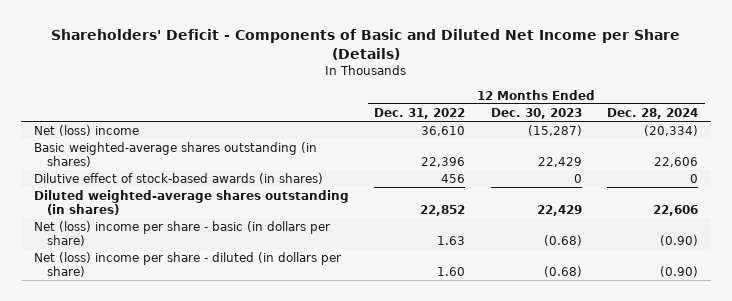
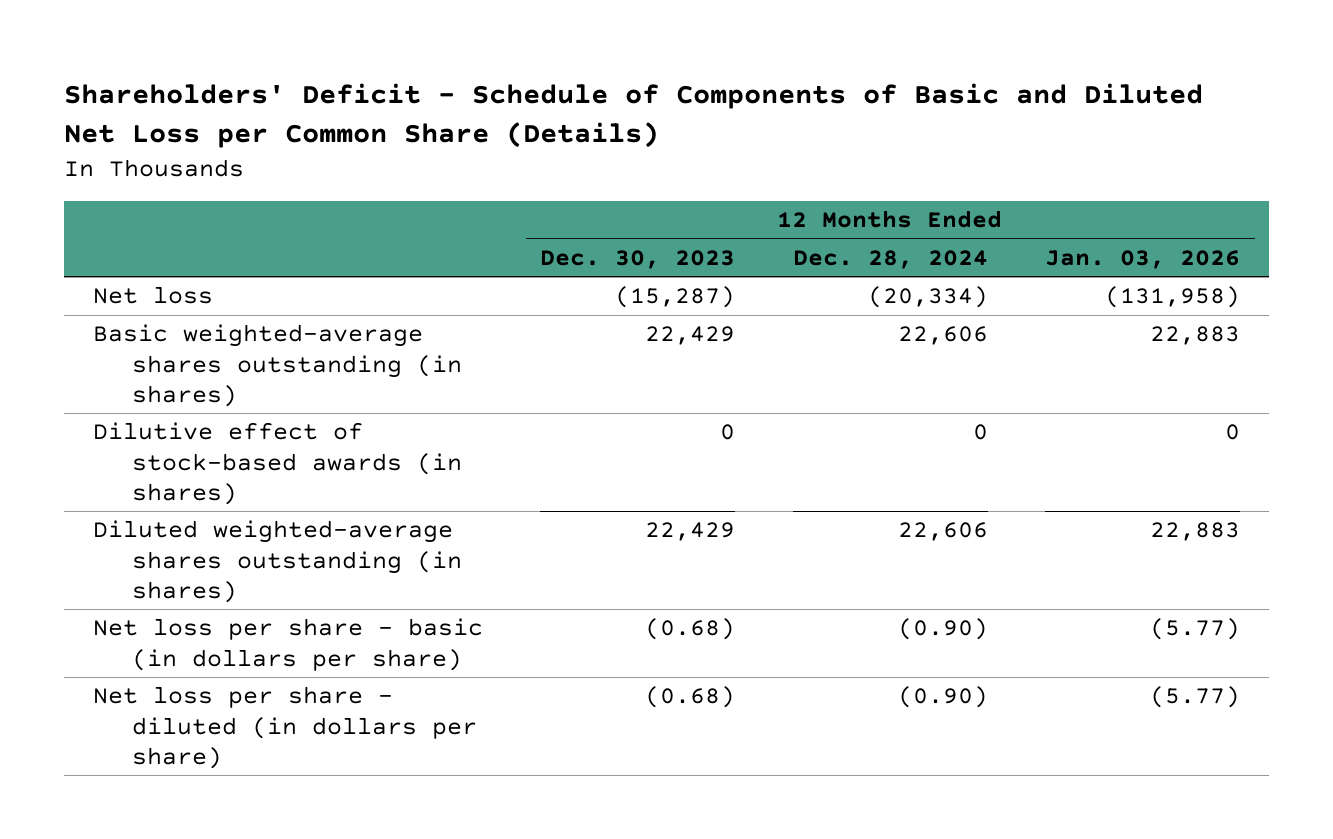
[51,28,681,60] Shareholders' Deficit - Components of Basic and Diluted Net Income per Share (Details) -> [63,82,1203,148] Shareholders' Deficit - Schedule of Components of Basic and Diluted Net Loss per Common Share (Details)
[374,107,466,119] Dec. 31, 2022 -> none
none -> [1045,250,1241,270] Jan. 03, 2026
[33,124,139,136] Net (loss) income -> [92,286,213,305] Net loss
[33,220,330,246] Net (loss) income per share - basic (in dollars per share) -> [92,618,483,671] Net loss per share - basic (in dollars per share)
[33,251,341,277] Net (loss) income per share - diluted (in dollars per share) -> [92,686,478,770] Net loss per share - diluted (in dollars per share)

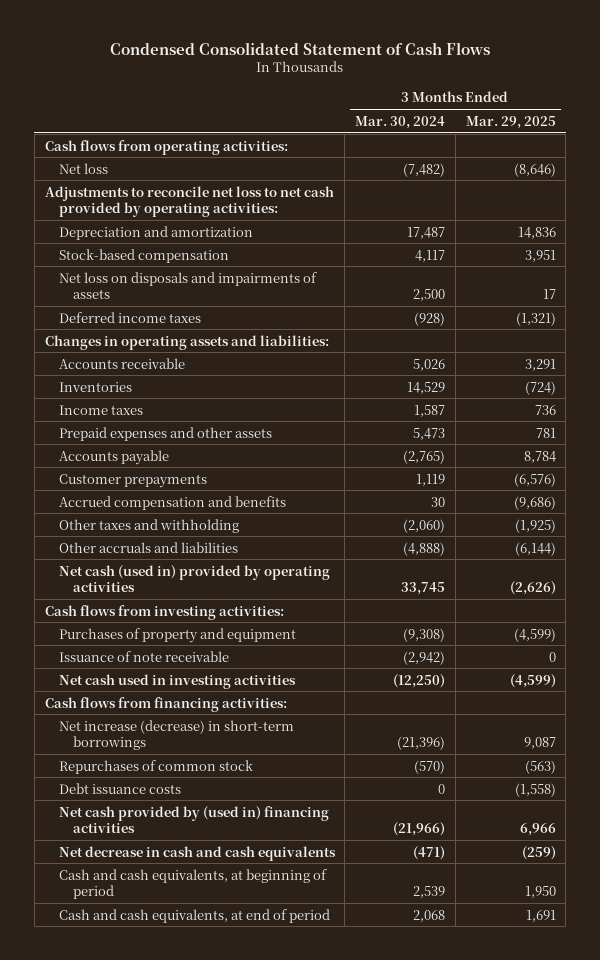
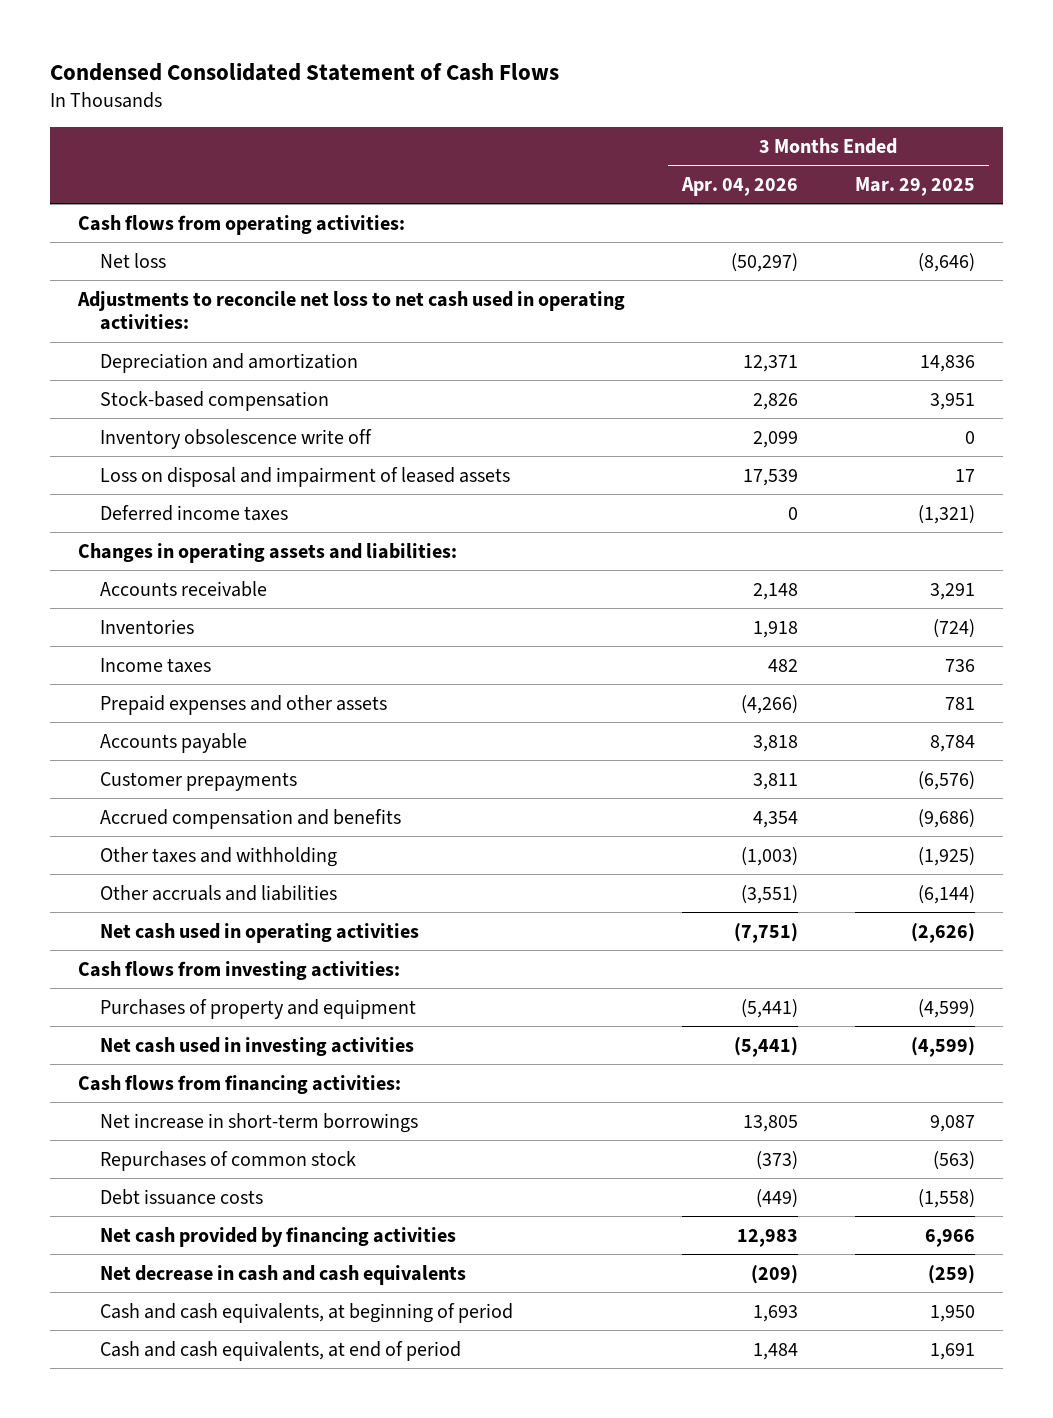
[355,115,446,129] Mar. 30, 2024 -> none
none -> [680,176,798,196] Apr. 04, 2026
[44,185,334,217] Adjustments to reconcile net loss to net cash provided by operating activities: -> [76,290,625,331] Adjustments to reconcile net loss to net cash used in operating activities:
none -> [99,428,372,449] Inventory obsolescence write off
[58,271,317,299] Net loss on disposals and impairments of assets -> [99,466,510,487] Loss on disposal and impairment of leased assets
[58,564,330,592] Net cash (used in) provided by operating activities -> [99,922,419,943] Net cash used in operating activities
[58,650,229,662] Issuance of note receivable -> none
[58,719,294,750] Net increase (decrease) in short-term borrowings -> [99,1112,418,1133] Net increase in short-term borrowings
[58,805,329,833] Net cash provided by (used in) financing activities -> [99,1226,456,1247] Net cash provided by financing activities

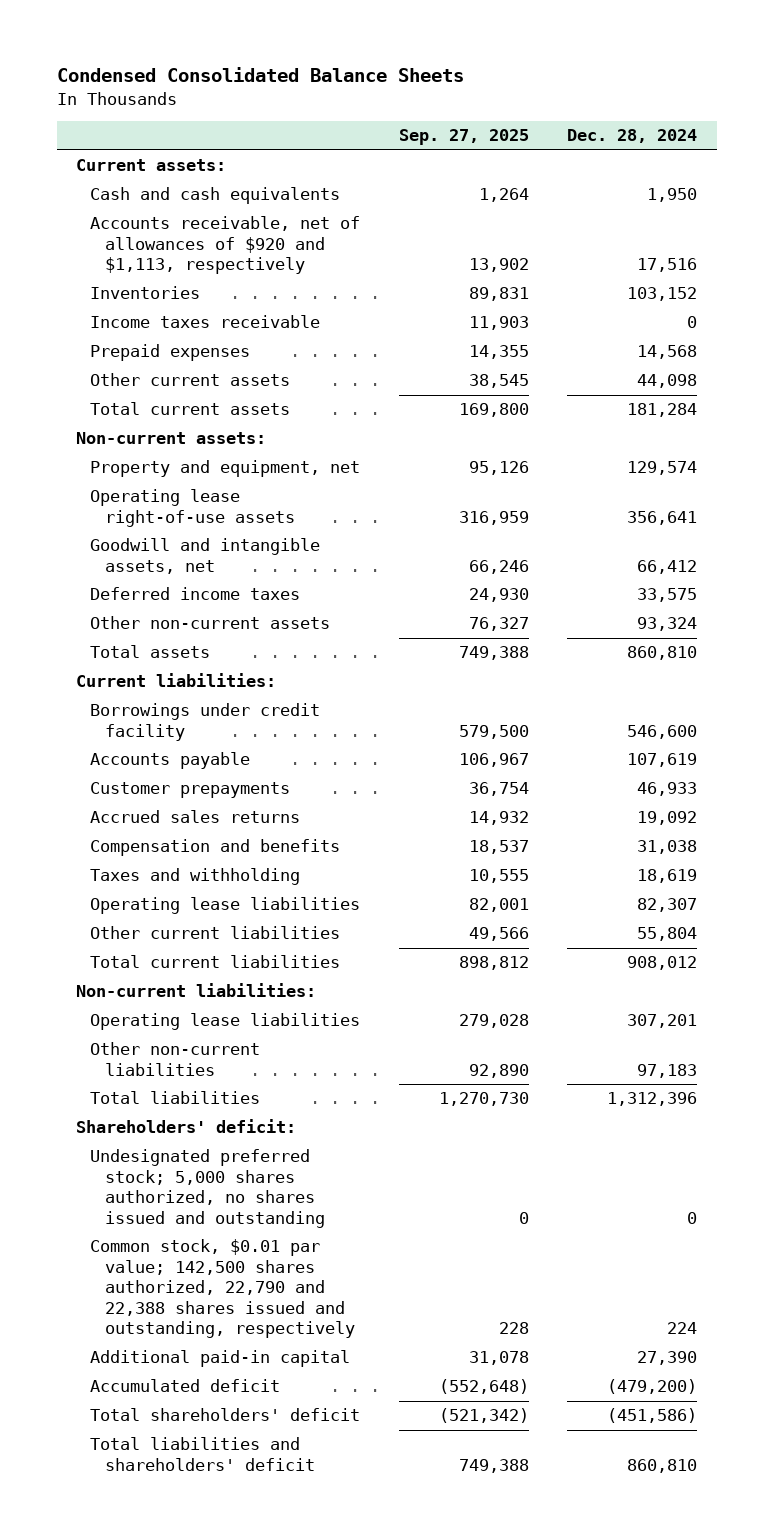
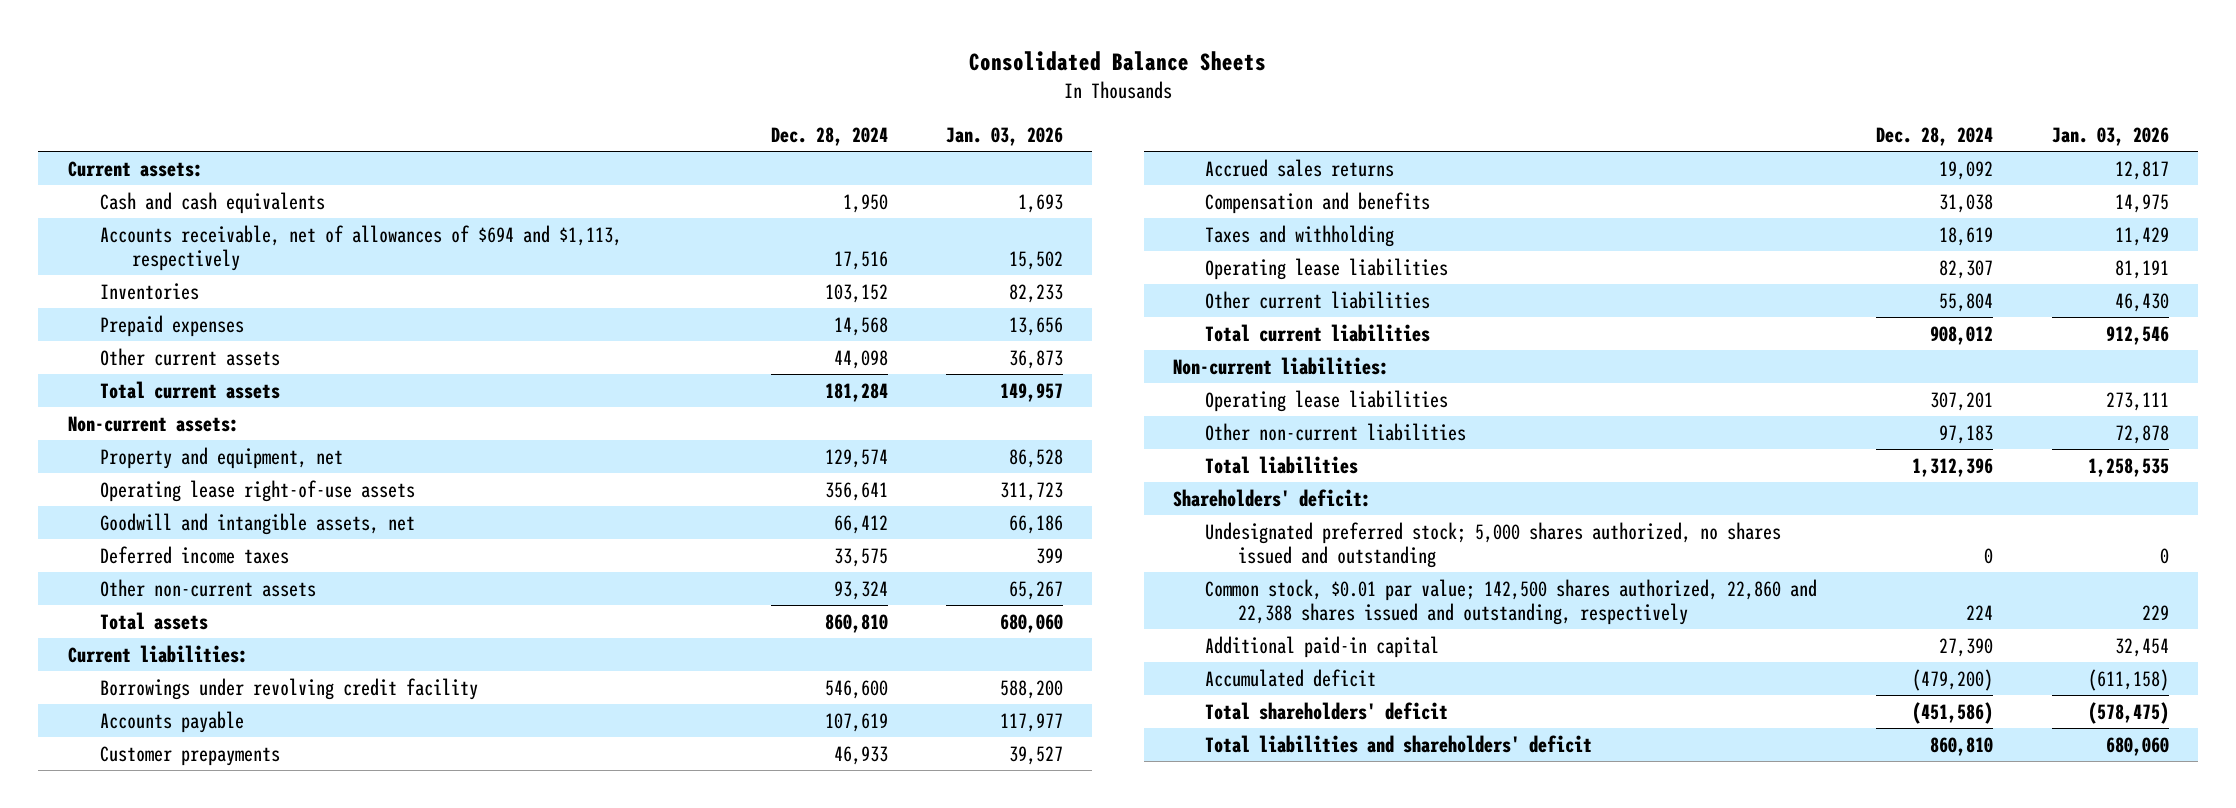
[56,67,464,83] Condensed Consolidated Balance Sheets -> [969,51,1267,72] Consolidated Balance Sheets
[398,129,529,146] Sep. 27, 2025 -> none
none -> [946,126,1064,146] Jan. 03, 2026
[90,216,361,275] Accounts receivable, net of allowances of $920 and $1,113, respectively -> [99,224,622,271] Accounts receivable, net of allowances of $694 and $1,113, respectively
[90,315,321,329] Income taxes receivable -> none
[90,703,321,741] Borrowings under credit facility -> [99,677,478,700] Borrowings under revolving credit facility
[90,1239,355,1339] Common stock, $0.01 par value; 142,500 shares authorized, 22,790 and 22,388 shares issued and outstanding, respectively -> [1205,578,1818,625] Common stock, $0.01 par value; 142,500 shares authorized, 22,860 and 22,388 shares issued and outstanding, respectively

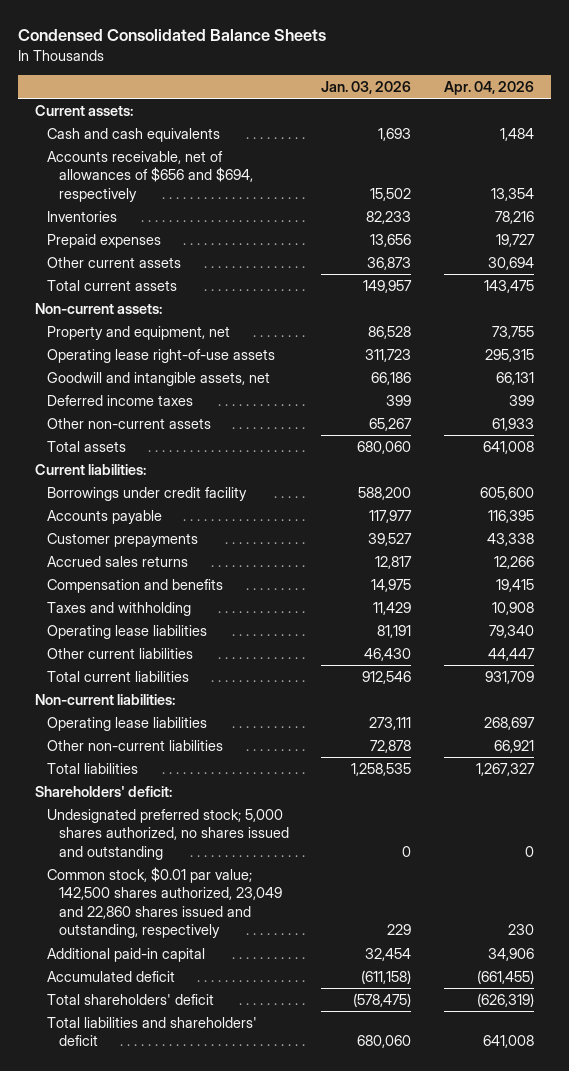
[969,51,1267,72] Consolidated Balance Sheets -> [18,28,327,41] Condensed Consolidated Balance Sheets
[770,126,888,146] Dec. 28, 2024 -> none
none -> [444,81,535,96] Apr. 04, 2026
[99,224,622,271] Accounts receivable, net of allowances of $694 and $1,113, respectively -> [46,150,253,202] Accounts receivable, net of allowances of $656 and $694, respectively
[99,677,478,700] Borrowings under revolving credit facility -> [46,486,247,501] Borrowings under credit facility
[1205,578,1818,625] Common stock, $0.01 par value; 142,500 shares authorized, 22,860 and 22,388 shares issued and outstanding, respectively -> [46,866,282,939] Common stock, $0.01 par value; 142,500 shares authorized, 23,049 and 22,860 shares issued and outstanding, respectively

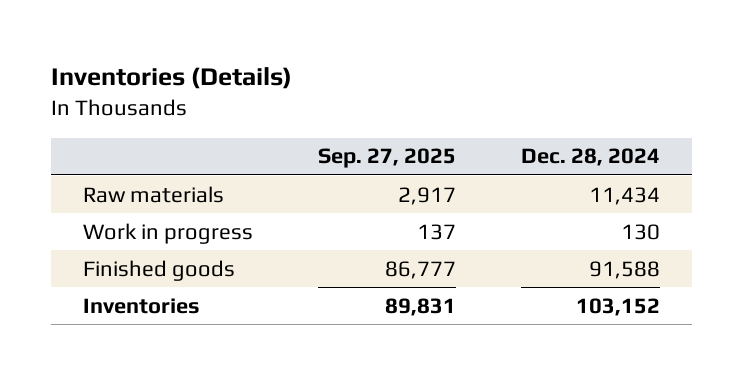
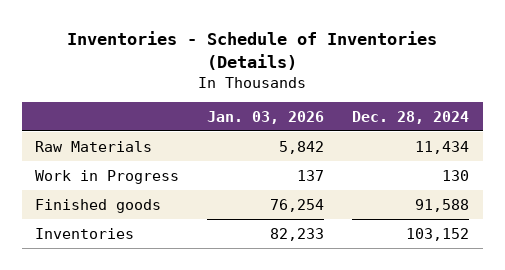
[50,67,292,90] Inventories (Details) -> [67,30,438,70] Inventories - Schedule of Inventories (Details)
[317,148,456,169] Sep. 27, 2025 -> none
none -> [207,111,325,125] Jan. 03, 2026
[83,185,225,203] Raw materials -> [35,140,153,152] Raw Materials
[83,222,254,244] Work in progress -> [35,169,180,184] Work in Progress

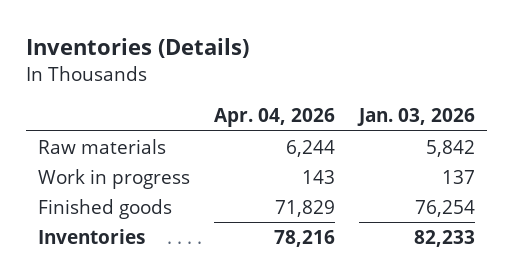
[67,30,438,70] Inventories - Schedule of Inventories (Details) -> [25,38,249,59] Inventories (Details)
[352,111,470,125] Dec. 28, 2024 -> none
none -> [213,108,335,128] Apr. 04, 2026
[35,140,153,152] Raw Materials -> [37,138,166,154] Raw materials
[35,169,180,184] Work in Progress -> [37,168,190,189] Work in progress

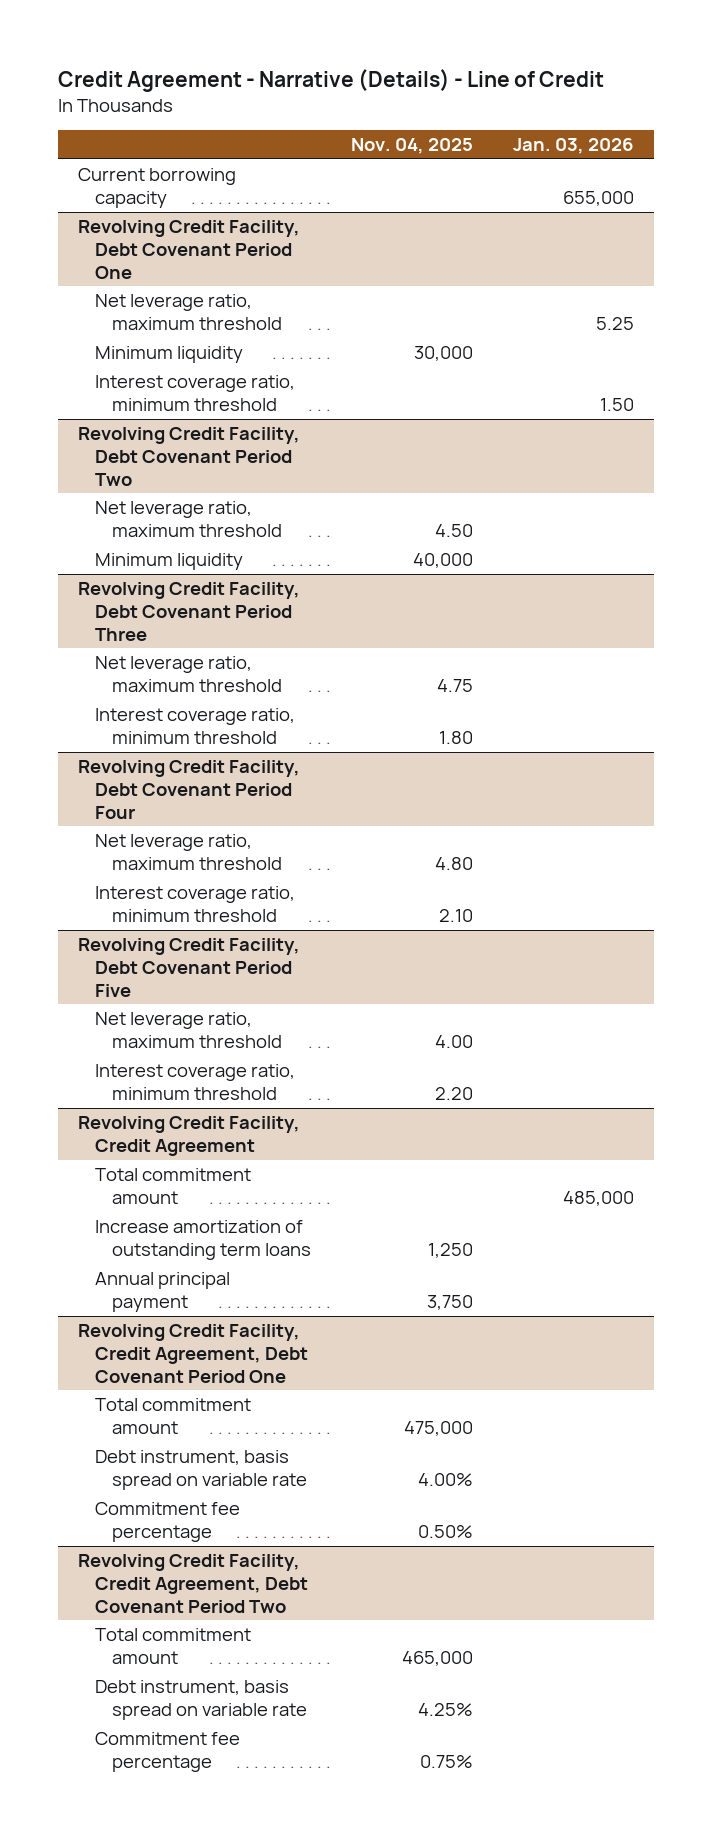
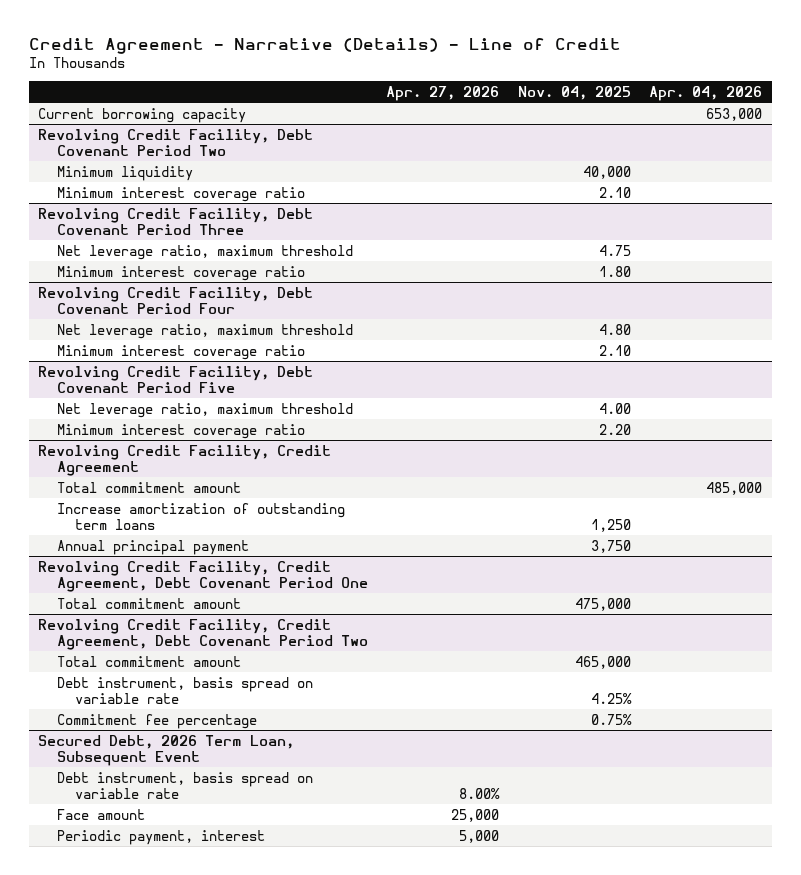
[512,138,634,155] Jan. 03, 2026 -> none
none -> [386,85,500,101] Apr. 27, 2026
none -> [649,85,763,101] Apr. 04, 2026
[77,220,300,279] Revolving Credit Facility, Debt Covenant Period One -> none
[95,294,283,330] Net leverage ratio, maximum threshold -> none
[95,346,244,364] Minimum liquidity -> none
[95,375,296,411] Interest coverage ratio, minimum threshold -> none
[95,501,283,537] Net leverage ratio, maximum threshold -> none
none -> [56,186,305,202] Minimum interest coverage ratio
[95,708,296,744] Interest coverage ratio, minimum threshold -> [56,265,305,281] Minimum interest coverage ratio
[95,886,296,922] Interest coverage ratio, minimum threshold -> [56,344,305,360] Minimum interest coverage ratio
[95,1064,296,1100] Interest coverage ratio, minimum threshold -> [56,423,305,439] Minimum interest coverage ratio
[95,1450,308,1490] Debt instrument, basis spread on variable rate -> none
[95,1502,241,1542] Commitment fee percentage -> none
none -> [38,734,295,766] Secured Debt, 2026 Term Loan, Subsequent Event
none -> [56,771,313,799] Debt instrument, basis spread on variable rate
none -> [56,808,145,820] Face amount
none -> [56,829,265,845] Periodic payment, interest

